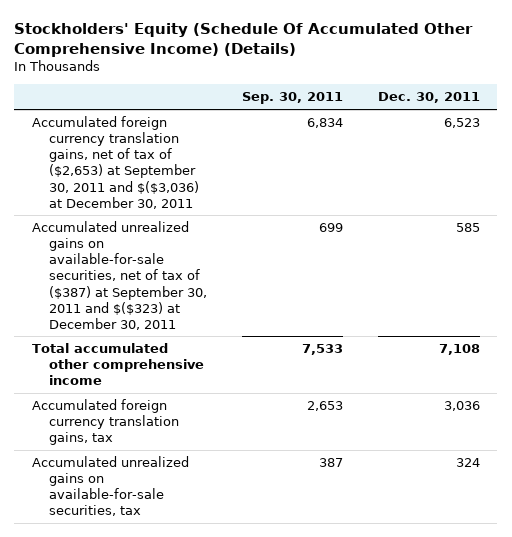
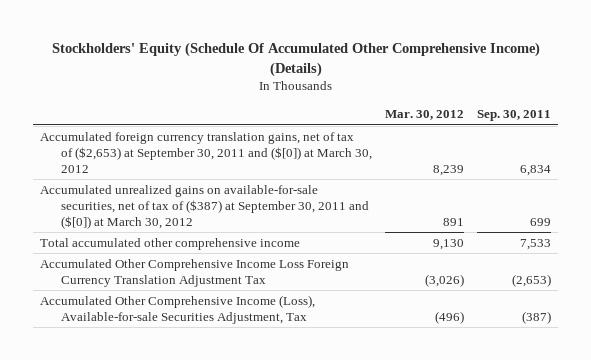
[377,92,480,104] Dec. 30, 2011 -> none
none -> [384,110,464,121] Mar. 30, 2012
[31,116,200,209] Accumulated foreign currency translation gains, net of tax of ($2,653) at September 30, 2011 and $($3,036) at December 30, 2011 -> [40,131,372,173] Accumulated foreign currency translation gains, net of tax of ($2,653) at September 30, 2011 and ($[0]) at March 30, 2012
[31,221,208,330] Accumulated unrealized gains on available-for-sale securities, net of tax of ($387) at September 30, 2011 and $($323) at December 30, 2011 -> [40,184,369,229] Accumulated unrealized gains on available-for-sale securities, net of tax of ($387) at September 30, 2011 and ($[0]) at March 30, 2012
[31,399,180,446] Accumulated foreign currency translation gains, tax -> [40,258,350,287] Accumulated Other Comprehensive Income Loss Foreign Currency Translation Adjustment Tax
[307,401,344,412] 2,653 -> [512,273,552,287] (2,653)
[31,456,189,517] Accumulated unrealized gains on available-for-sale securities, tax -> [40,294,316,324] Accumulated Other Comprehensive Income (Loss), Available-for-sale Securities Adjustment, Tax
[319,458,344,468] 387 -> [522,310,552,324] (387)

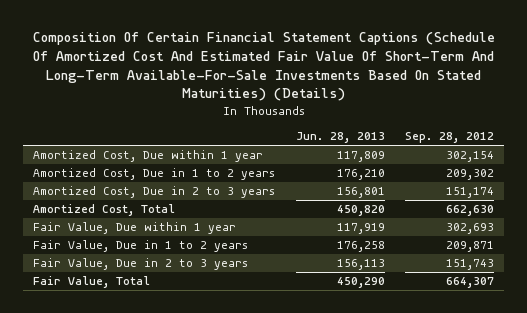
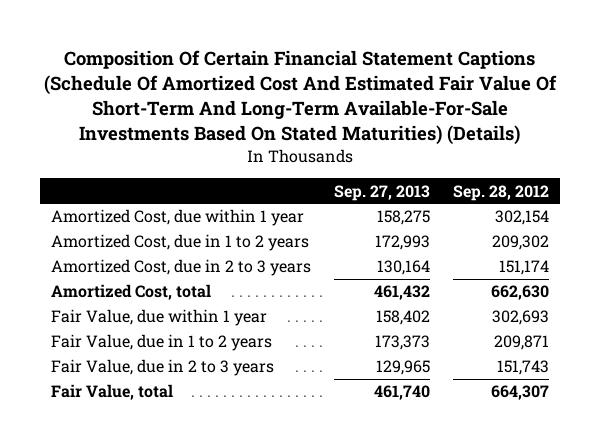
[295,132,385,144] Jun. 28, 2013 -> none
none -> [333,184,430,201] Sep. 27, 2013
[33,150,264,163] Amortized Cost, Due within 1 year -> [51,209,305,227] Amortized Cost, due within 1 year
[33,168,276,181] Amortized Cost, Due in 1 to 2 years -> [51,234,310,252] Amortized Cost, due in 1 to 2 years
[33,186,276,199] Amortized Cost, Due in 2 to 3 years -> [51,259,312,277] Amortized Cost, due in 2 to 3 years
[33,204,176,217] Amortized Cost, Total -> [51,284,212,301] Amortized Cost, total
[33,222,237,235] Fair Value, Due within 1 year -> [51,309,268,327] Fair Value, due within 1 year
[33,240,249,253] Fair Value, Due in 1 to 2 years -> [51,334,273,352] Fair Value, due in 1 to 2 years
[33,258,249,271] Fair Value, Due in 2 to 3 years -> [51,359,275,377] Fair Value, due in 2 to 3 years
[33,276,151,289] Fair Value, Total -> [51,384,174,401] Fair Value, total

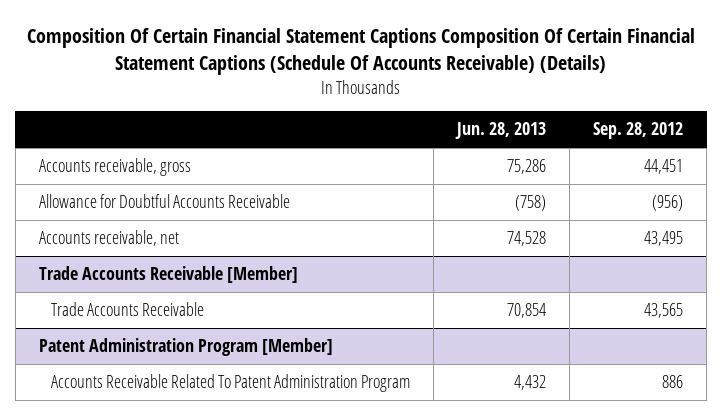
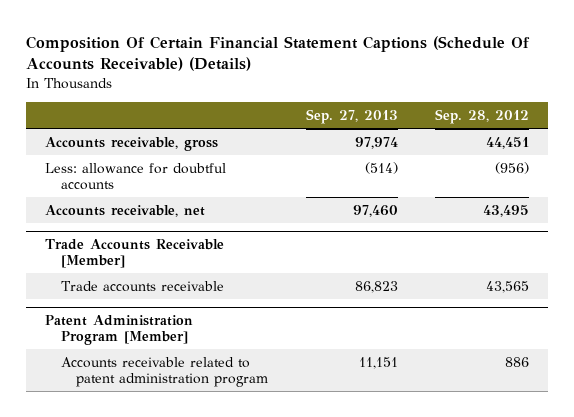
[27,27,696,75] Composition Of Certain Financial Statement Captions Composition Of Certain Financial Statement Captions (Schedule Of Accounts Receivable) (Details) -> [26,35,531,72] Composition Of Certain Financial Statement Captions (Schedule Of Accounts Receivable) (Details)
[455,122,547,140] Jun. 28, 2013 -> none
none -> [305,108,398,124] Sep. 27, 2013
[38,194,290,209] Allowance for Doubtful Accounts Receivable -> [45,162,227,190] Less: allowance for doubtful accounts
[51,302,205,317] Trade Accounts Receivable -> [60,280,224,292] Trade accounts receivable
[51,374,411,393] Accounts Receivable Related To Patent Administration Program -> [60,356,269,387] Accounts receivable related to patent administration program

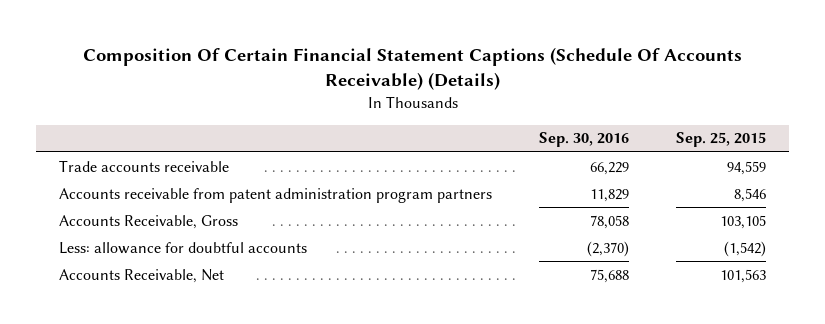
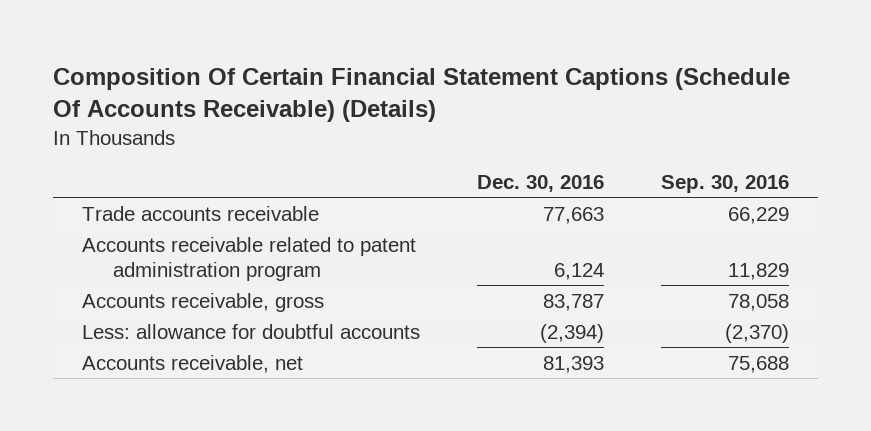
[675,132,766,148] Sep. 25, 2015 -> none
none -> [476,174,604,192] Dec. 30, 2016
[59,187,493,203] Accounts receivable from patent administration program partners -> [81,236,416,281] Accounts receivable related to patent administration program
[59,214,239,229] Accounts Receivable, Gross -> [81,292,324,312] Accounts receivable, gross
[59,268,225,283] Accounts Receivable, Net -> [81,354,303,373] Accounts receivable, net

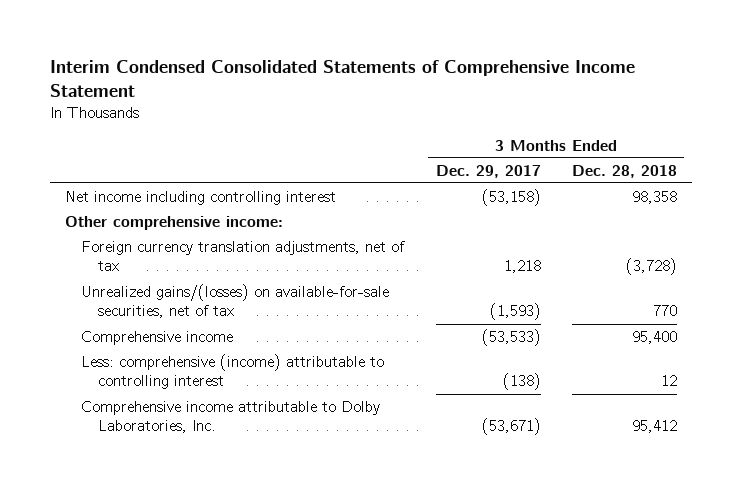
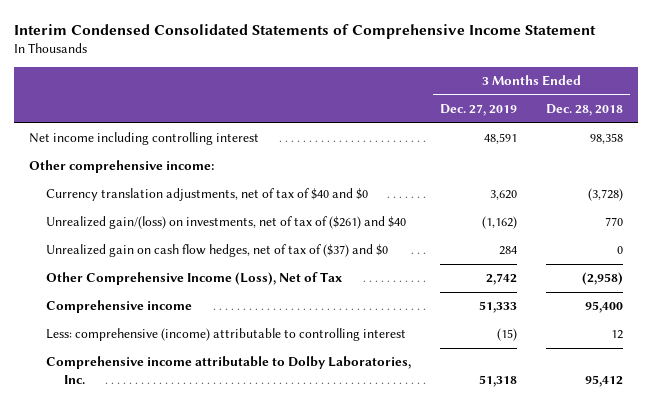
[435,164,541,178] Dec. 29, 2017 -> none
none -> [440,104,518,117] Dec. 27, 2019
[81,240,406,272] Foreign currency translation adjustments, net of tax -> [46,188,369,202] Currency translation adjustments, net of tax of $40 and $0
[81,283,390,319] Unrealized gains/(losses) on available-for-sale securities, net of tax -> [46,216,407,230] Unrealized gain/(loss) on investments, net of tax of ($261) and $40
none -> [46,244,389,258] Unrealized gain on cash flow hedges, net of tax of ($37) and $0
none -> [46,272,343,286] Other Comprehensive Income (Loss), Net of Tax

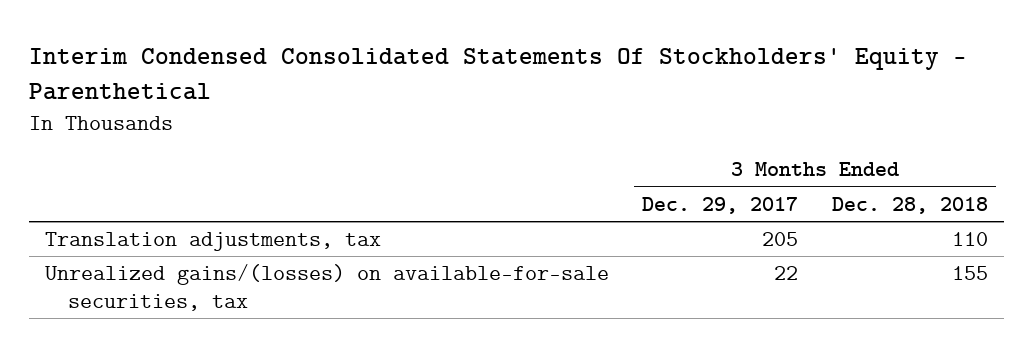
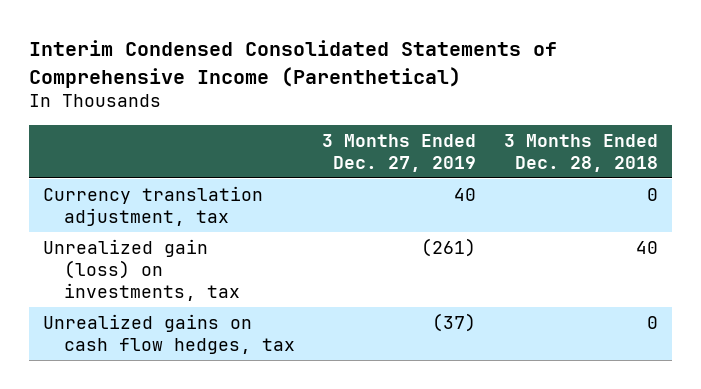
[28,47,967,100] Interim Condensed Consolidated Statements Of Stockholders' Equity - Parenthetical -> [29,40,558,88] Interim Condensed Consolidated Statements of Comprehensive Income (Parenthetical)
[642,196,799,214] Dec. 29, 2017 -> none
none -> [322,133,477,172] 3 Months Ended Dec. 27, 2019
[45,232,382,252] Translation adjustments, tax -> [43,185,264,226] Currency translation adjustment, tax
[951,232,988,247] 110 -> [646,187,658,201] 0
[45,264,610,311] Unrealized gains/(losses) on available-for-sale securities, tax -> [43,238,240,301] Unrealized gain (loss) on investments, tax
[951,266,988,281] 155 -> [635,240,658,254] 40
none -> [43,313,295,354] Unrealized gains on cash flow hedges, tax

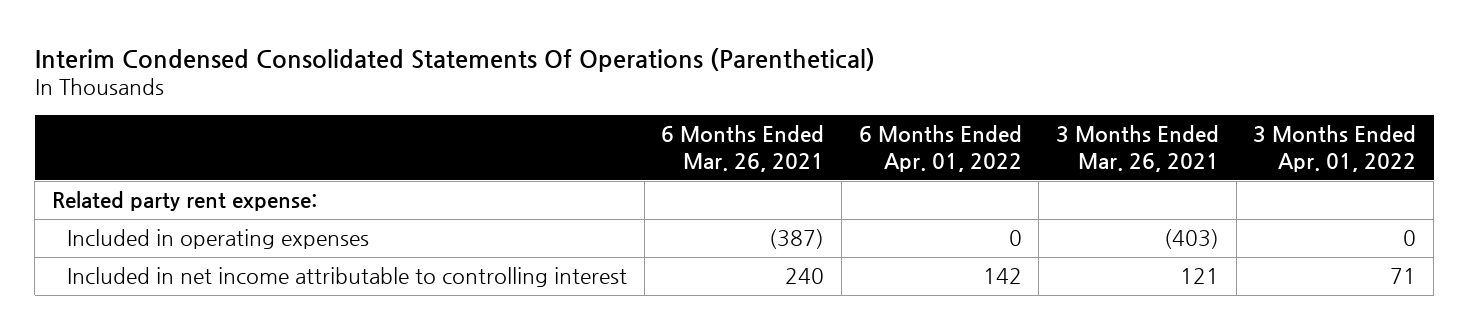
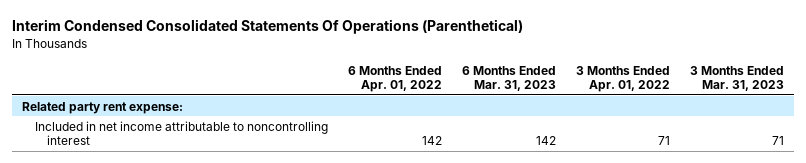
[661,125,825,172] 6 Months Ended Mar. 26, 2021 -> none
[1056,125,1220,172] 3 Months Ended Mar. 26, 2021 -> none
none -> [461,65,556,91] 6 Months Ended Mar. 31, 2023
none -> [689,65,784,91] 3 Months Ended Mar. 31, 2023
[66,229,369,250] Included in operating expenses -> none
[66,267,627,288] Included in net income attributable to controlling interest -> [34,120,328,145] Included in net income attributable to noncontrolling interest

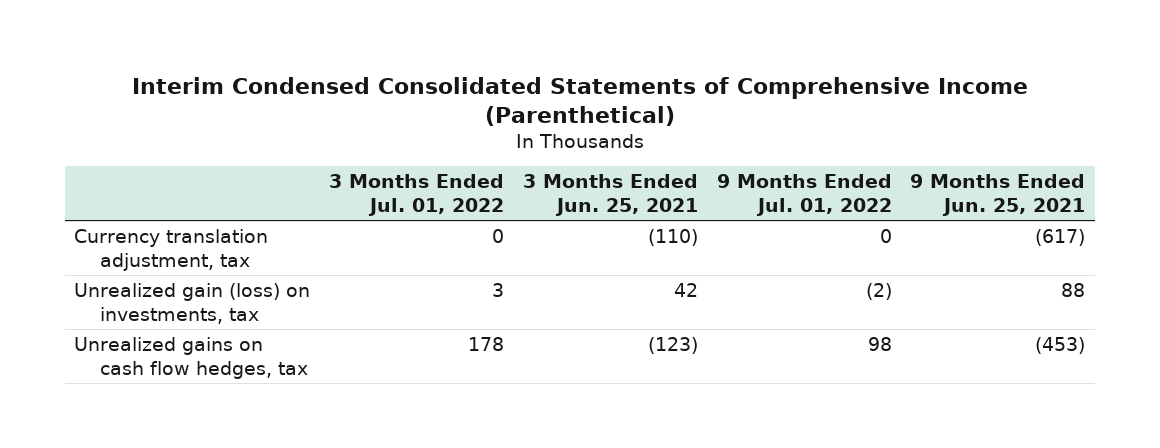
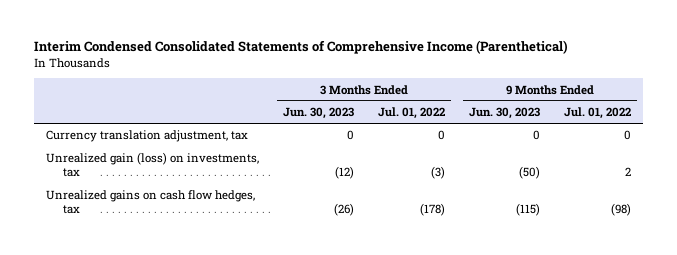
[522,174,698,217] 3 Months Ended Jun. 25, 2021 -> none
[910,174,1086,217] 9 Months Ended Jun. 25, 2021 -> none
none -> [282,107,354,120] Jun. 30, 2023
none -> [469,107,541,120] Jun. 30, 2023
[492,282,505,297] 3 -> [430,166,445,180] (3)
[865,282,892,300] (2) -> [625,167,632,177] 2
[468,336,505,351] 178 -> [419,203,445,217] (178)
[867,336,892,351] 98 -> [611,203,632,217] (98)

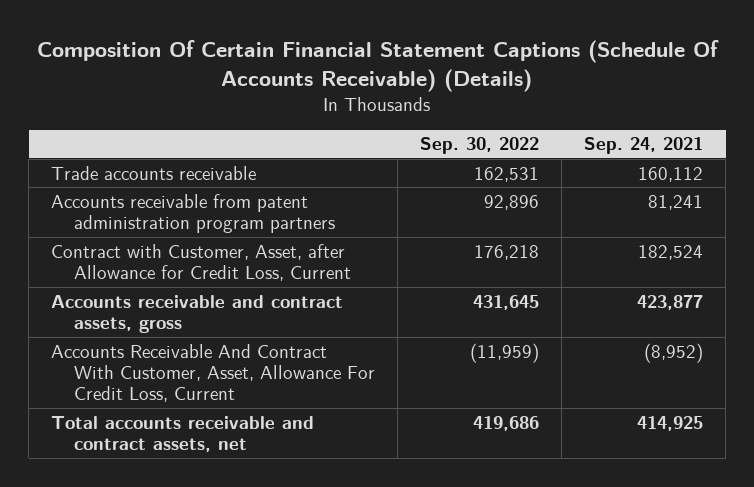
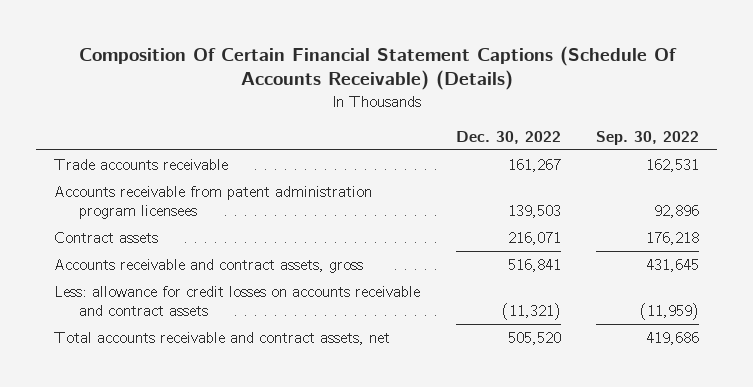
[584,137,704,155] Sep. 24, 2021 -> none
none -> [455,130,561,144] Dec. 30, 2022
[51,193,336,233] Accounts receivable from patent administration program partners -> [53,186,372,219] Accounts receivable from patent administration program licensees
[51,243,352,281] Contract with Customer, Asset, after Allowance for Credit Loss, Current -> [53,232,158,244] Contract assets
[51,343,376,403] Accounts Receivable And Contract With Customer, Asset, Allowance For Credit Loss, Current -> [53,286,420,316] Less: allowance for credit losses on accounts receivable and contract assets

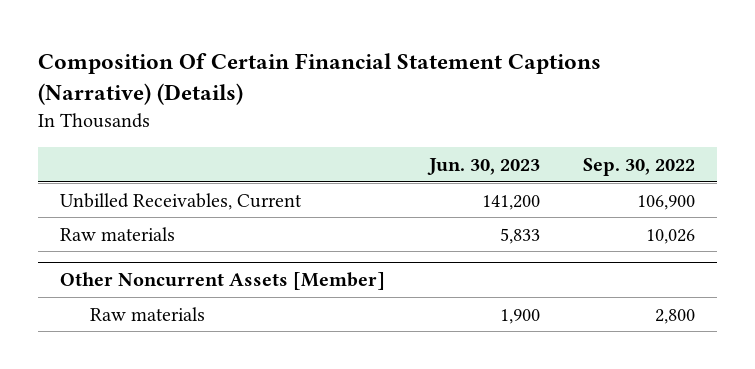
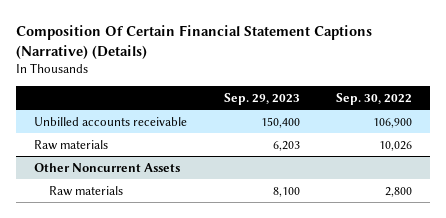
[426,157,540,175] Jun. 30, 2023 -> none
none -> [223,92,300,105] Sep. 29, 2023
[59,192,302,210] Unbilled Receivables, Current -> [34,116,188,126] Unbilled accounts receivable
[59,272,385,291] Other Noncurrent Assets [Member] -> [34,162,181,172] Other Noncurrent Assets

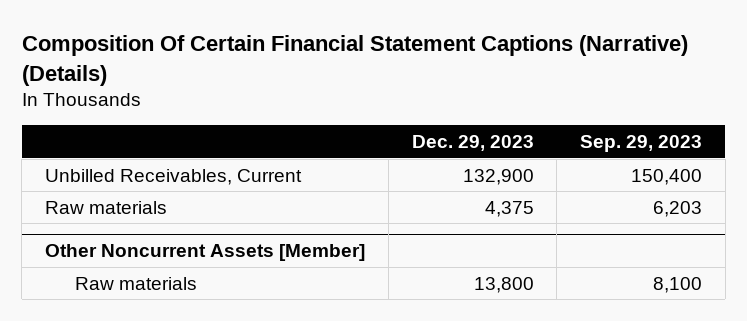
[336,92,413,105] Sep. 30, 2022 -> none
none -> [411,135,534,152] Dec. 29, 2023
[34,116,188,126] Unbilled accounts receivable -> [45,168,303,185] Unbilled Receivables, Current
[34,162,181,172] Other Noncurrent Assets -> [45,244,366,262] Other Noncurrent Assets [Member]

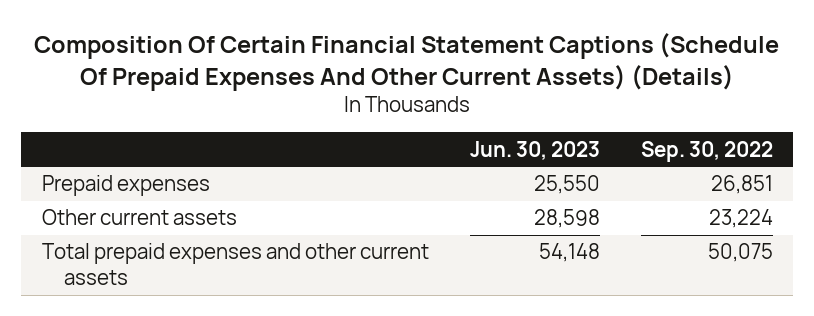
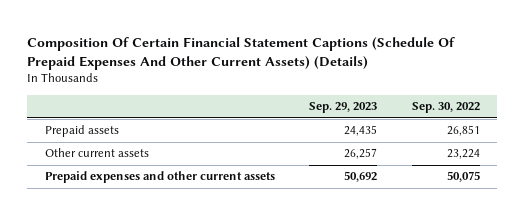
[469,140,600,160] Jun. 30, 2023 -> none
none -> [309,102,378,114] Sep. 29, 2023
[41,175,210,197] Prepaid expenses -> [44,125,119,138] Prepaid assets
[41,243,429,286] Total prepaid expenses and other current assets -> [44,171,275,184] Prepaid expenses and other current assets

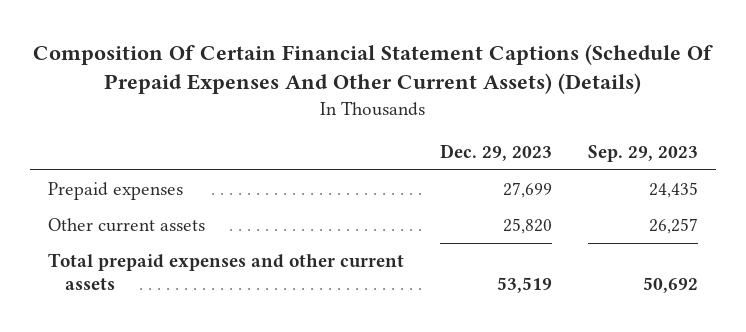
[411,102,480,114] Sep. 30, 2022 -> none
none -> [439,144,552,162] Dec. 29, 2023
[44,125,119,138] Prepaid assets -> [48,182,184,201] Prepaid expenses
[44,171,275,184] Prepaid expenses and other current assets -> [48,253,405,290] Total prepaid expenses and other current assets

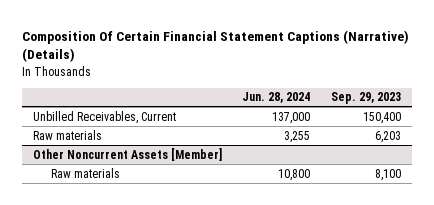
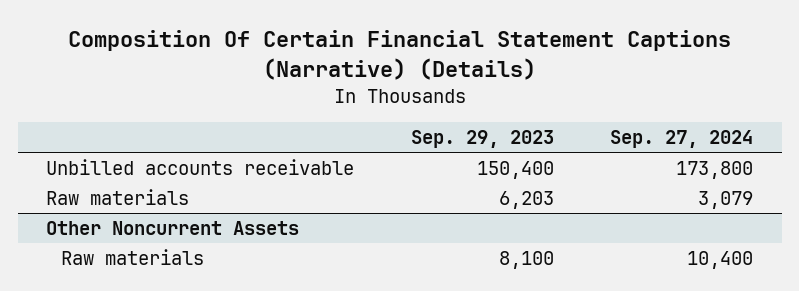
[242,92,311,104] Jun. 28, 2024 -> none
none -> [610,129,754,148] Sep. 27, 2024
[32,110,176,124] Unbilled Receivables, Current -> [46,159,355,176] Unbilled accounts receivable
[32,147,222,161] Other Noncurrent Assets [Member] -> [46,221,300,236] Other Noncurrent Assets

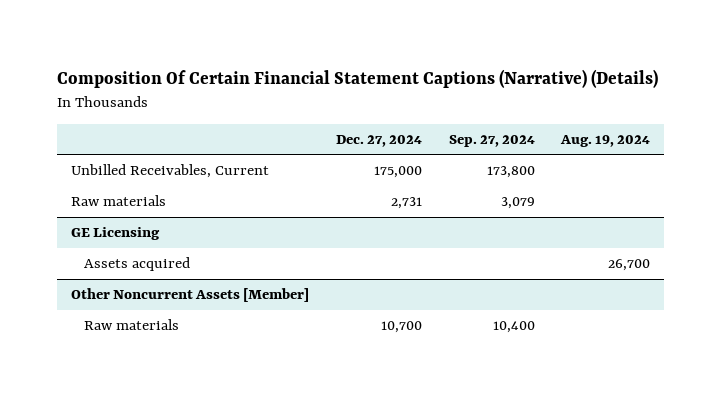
[410,129,554,148] Sep. 29, 2023 -> none
none -> [335,134,422,147] Dec. 27, 2024
none -> [560,134,651,147] Aug. 19, 2024
[46,159,355,176] Unbilled accounts receivable -> [70,164,269,179] Unbilled Receivables, Current
none -> [70,227,160,241] GE Licensing
none -> [84,257,191,272] Assets acquired
[46,221,300,236] Other Noncurrent Assets -> [70,288,309,303] Other Noncurrent Assets [Member]

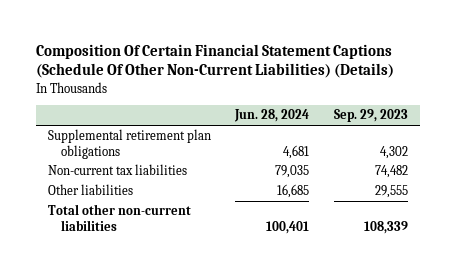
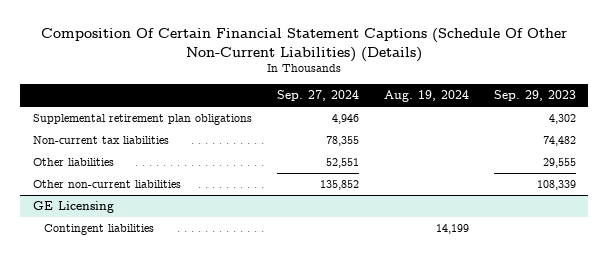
[234,109,310,123] Jun. 28, 2024 -> none
none -> [276,90,359,102] Sep. 27, 2024
none -> [383,90,469,103] Aug. 19, 2024
[48,204,192,231] Total other non-current liabilities -> [32,180,181,189] Other non-current liabilities
none -> [32,201,114,214] GE Licensing
none -> [44,224,155,236] Contingent liabilities

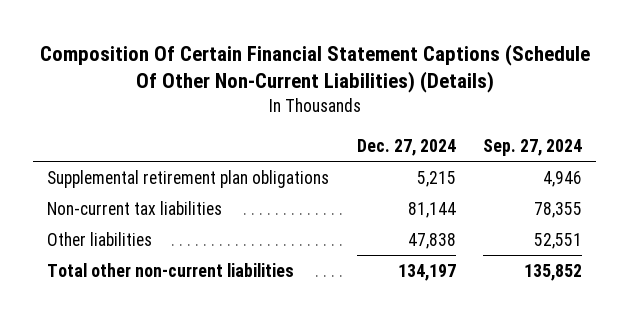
[383,90,469,103] Aug. 19, 2024 -> none
[493,90,576,102] Sep. 29, 2023 -> none
none -> [356,138,456,156] Dec. 27, 2024
[32,201,114,214] GE Licensing -> none
[44,224,155,236] Contingent liabilities -> none
[32,180,181,189] Other non-current liabilities -> [47,262,295,277] Total other non-current liabilities

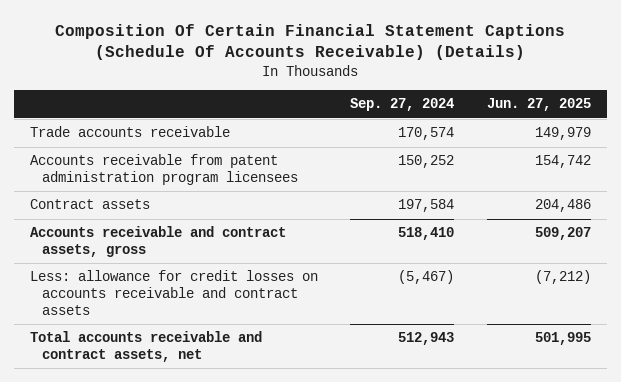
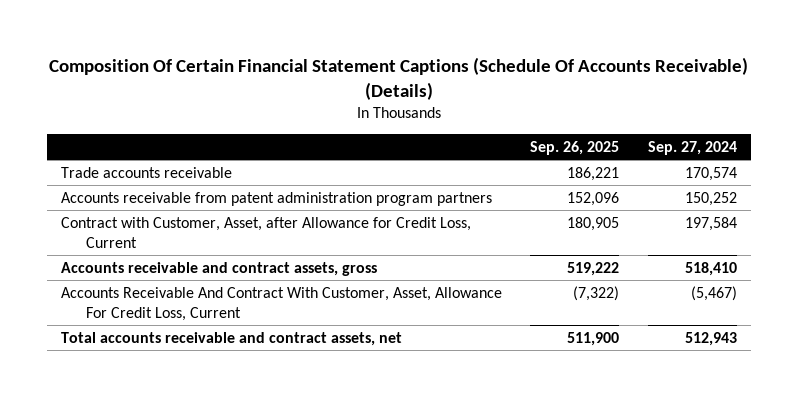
[486,98,591,112] Jun. 27, 2025 -> none
none -> [530,140,620,155] Sep. 26, 2025
[30,154,298,186] Accounts receivable from patent administration program licensees -> [61,191,493,206] Accounts receivable from patent administration program partners
[30,199,151,210] Contract assets -> [61,216,472,249] Contract with Customer, Asset, after Allowance for Credit Loss, Current
[30,270,319,315] Less: allowance for credit losses on accounts receivable and contract assets -> [61,286,503,322] Accounts Receivable And Contract With Customer, Asset, Allowance For Credit Loss, Current

